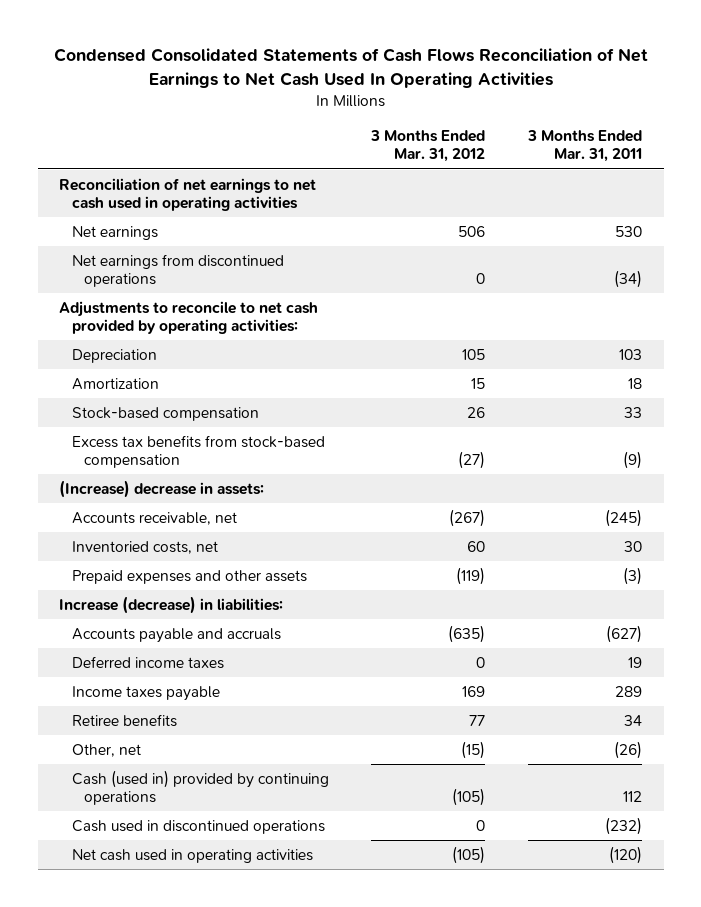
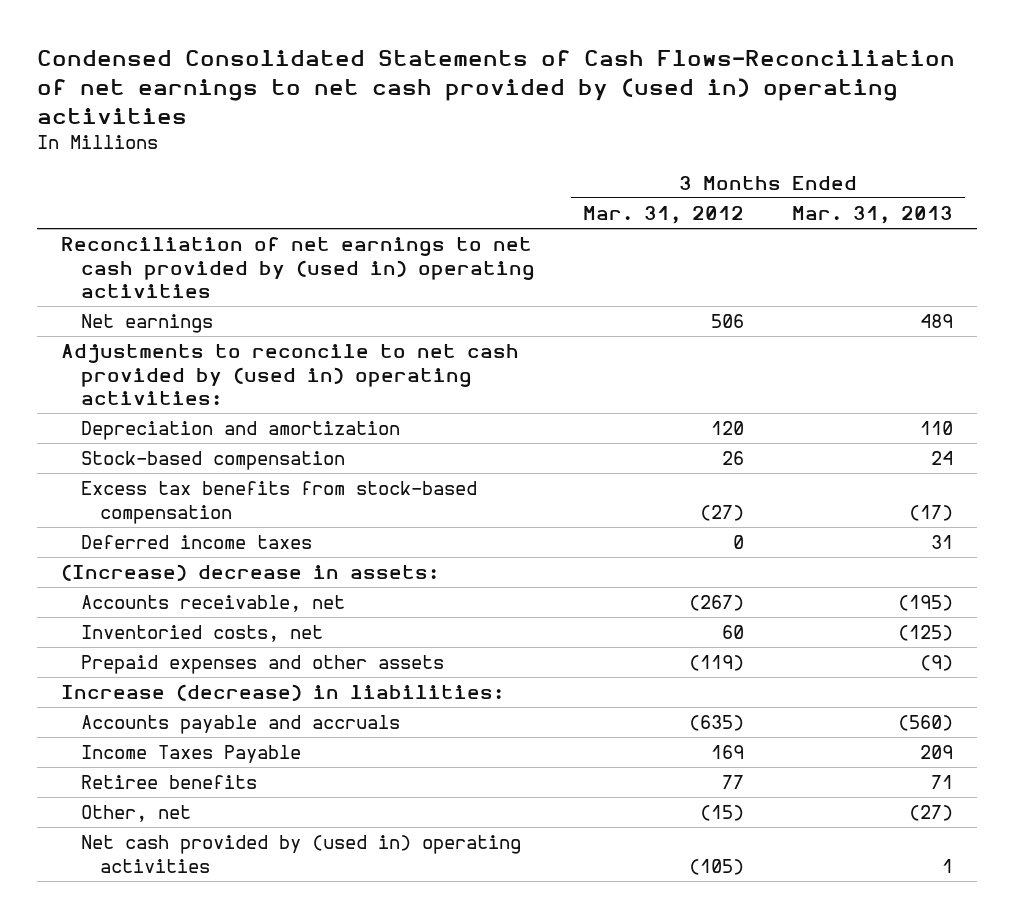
[53,48,648,89] Condensed Consolidated Statements of Cash Flows Reconciliation of Net Earnings to Net Cash Used In Operating Activities -> [36,49,955,124] Condensed Consolidated Statements of Cash Flows-Reconciliation of net earnings to net cash provided by (used in) operating activities
[527,129,643,163] 3 Months Ended Mar. 31, 2011 -> none
none -> [791,205,953,224] Mar. 31, 2013
[59,177,317,212] Reconciliation of net earnings to net cash used in operating activities -> [60,237,535,299] Reconciliation of net earnings to net cash provided by (used in) operating activities
[71,253,284,288] Net earnings from discontinued operations -> none
[71,348,157,363] Depreciation -> none
[71,377,159,390] Amortization -> none
[59,300,319,335] Adjustments to reconcile to net cash provided by operating activities: -> [60,344,519,406] Adjustments to reconcile to net cash provided by (used in) operating activities:
none -> [80,421,400,441] Depreciation and amortization
[71,655,224,669] Deferred income taxes -> [80,535,312,550] Deferred income taxes
[71,685,220,701] Income taxes payable -> [80,745,301,764] Income Taxes Payable
[71,819,325,834] Cash used in discontinued operations -> none
[71,848,313,863] Net cash used in operating activities -> none
[71,769,329,806] Cash (used in) provided by continuing operations -> [80,835,521,873] Net cash provided by (used in) operating activities

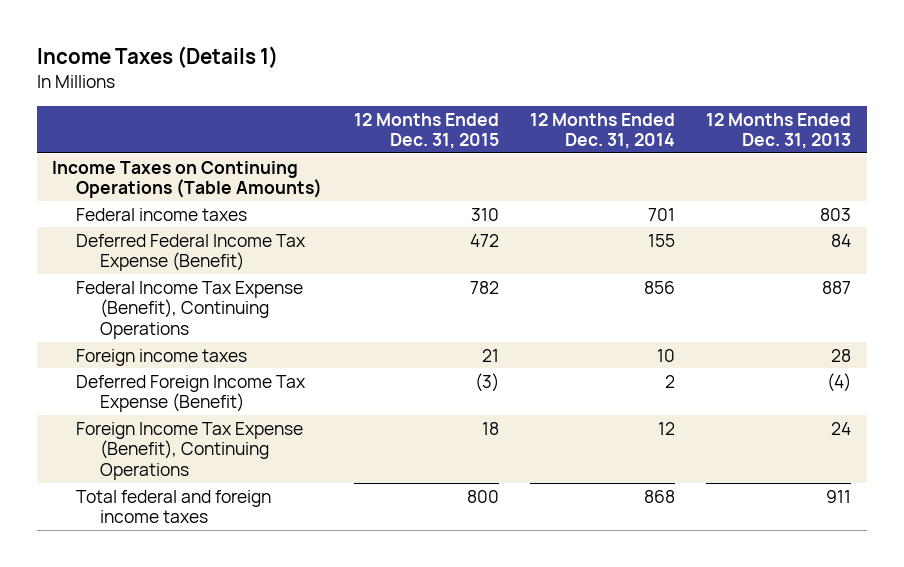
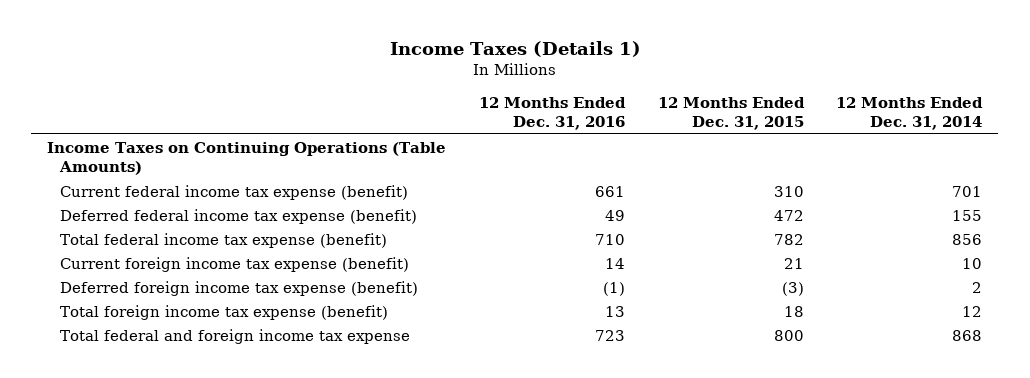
[706,112,852,150] 12 Months Ended Dec. 31, 2013 -> none
none -> [479,96,627,131] 12 Months Ended Dec. 31, 2016
[76,207,248,221] Federal income taxes -> [59,184,408,200] Current federal income tax expense (benefit)
[76,233,307,272] Deferred Federal Income Tax Expense (Benefit) -> [59,208,417,224] Deferred federal income tax expense (benefit)
[76,280,304,340] Federal Income Tax Expense (Benefit), Continuing Operations -> [59,232,387,248] Total federal income tax expense (benefit)
[76,348,248,366] Foreign income taxes -> [59,256,409,272] Current foreign income tax expense (benefit)
[76,374,307,413] Deferred Foreign Income Tax Expense (Benefit) -> [59,280,418,296] Deferred foreign income tax expense (benefit)
[76,421,304,481] Foreign Income Tax Expense (Benefit), Continuing Operations -> [59,304,388,320] Total foreign income tax expense (benefit)
[76,489,272,524] Total federal and foreign income taxes -> [59,328,410,344] Total federal and foreign income tax expense

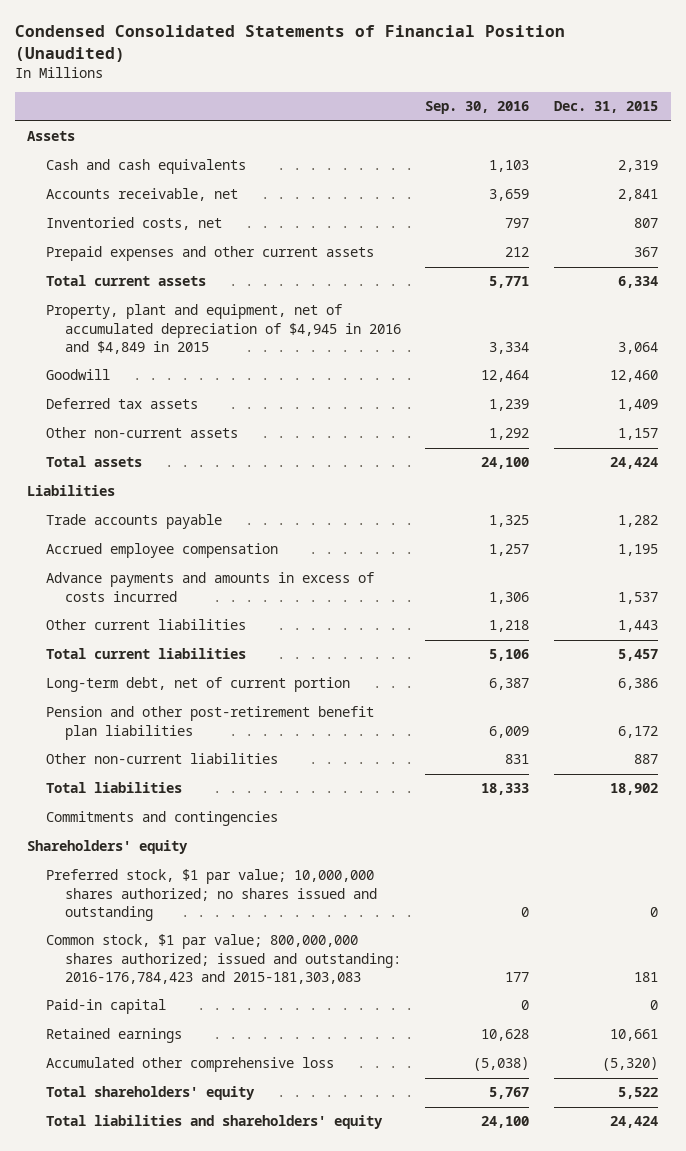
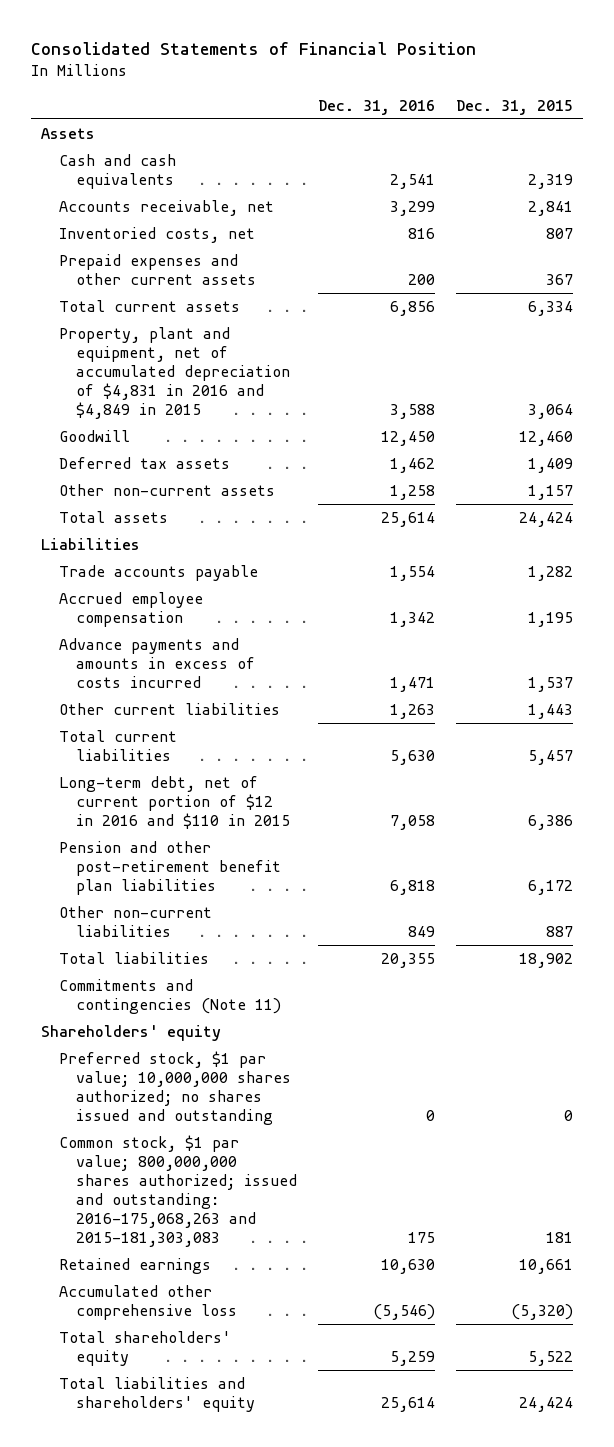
[15,24,566,62] Condensed Consolidated Statements of Financial Position (Unaudited) -> [30,42,476,56] Consolidated Statements of Financial Position
[425,101,530,115] Sep. 30, 2016 -> none
none -> [318,99,436,115] Dec. 31, 2016
[46,304,401,354] Property, plant and equipment, net of accumulated depreciation of $4,945 in 2016 and $4,849 in 2015 -> [58,326,291,420] Property, plant and equipment, net of accumulated depreciation of $4,831 in 2016 and $4,849 in 2015
[46,677,351,693] Long-term debt, net of current portion -> [58,775,291,829] Long-term debt, net of current portion of $12 in 2016 and $110 in 2015
[46,811,279,827] Commitments and contingencies -> [58,978,282,1014] Commitments and contingencies (Note 11)
[46,999,167,1015] Paid-in capital -> none
[46,934,401,984] Common stock, $1 par value; 800,000,000 shares authorized; issued and outstanding: 2016-176,784,423 and 2015-181,303,083 -> [58,1134,298,1248] Common stock, $1 par value; 800,000,000 shares authorized; issued and outstanding: 2016-175,068,263 and 2015-181,303,083

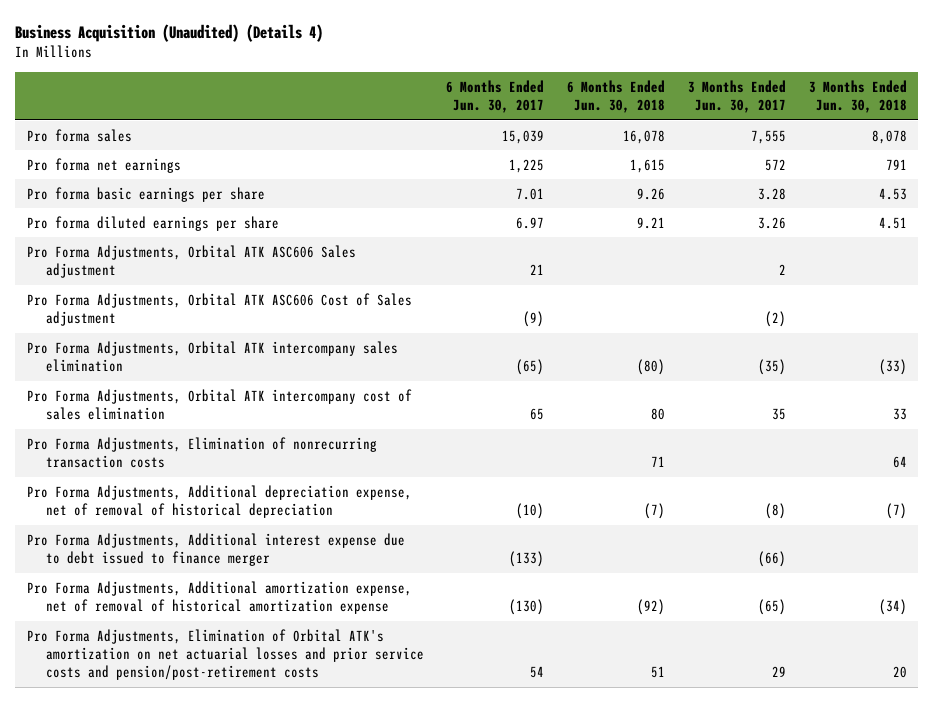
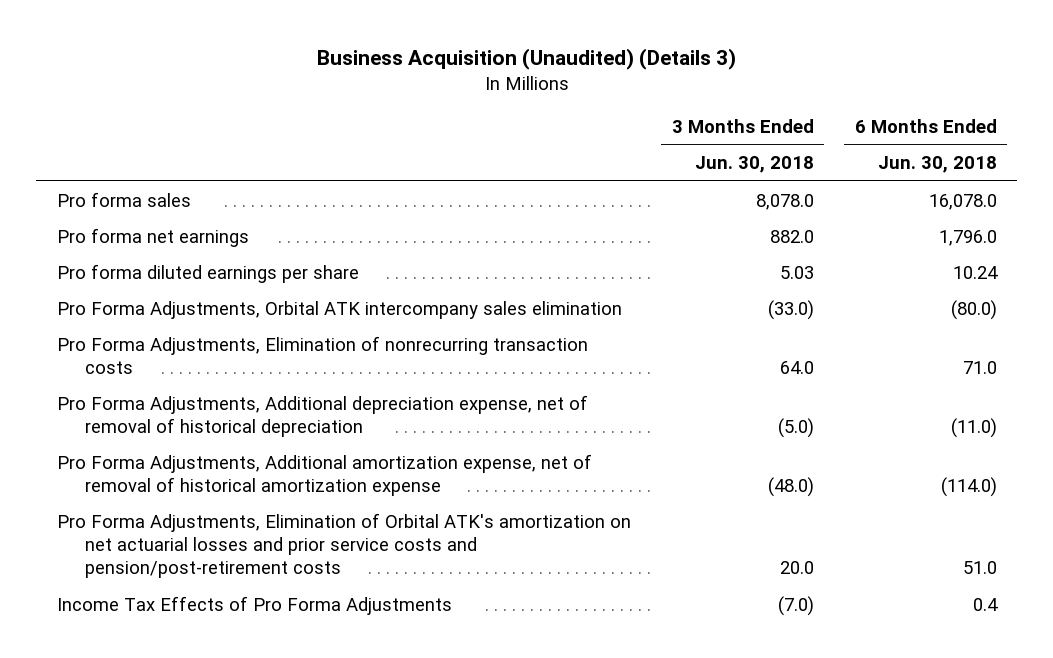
[15,23,324,42] Business Acquisition (Unaudited) (Details 4) -> [316,47,736,70] Business Acquisition (Unaudited) (Details 3)
[446,79,545,113] 6 Months Ended Jun. 30, 2017 -> none
[688,79,787,113] 3 Months Ended Jun. 30, 2017 -> none
[26,186,265,202] Pro forma basic earnings per share -> none
[26,244,356,279] Pro Forma Adjustments, Orbital ATK ASC606 Sales adjustment -> none
[26,292,412,327] Pro Forma Adjustments, Orbital ATK ASC606 Cost of Sales adjustment -> none
[26,388,412,421] Pro Forma Adjustments, Orbital ATK intercompany cost of sales elimination -> none
[26,532,405,567] Pro Forma Adjustments, Additional interest expense due to debt issued to finance merger -> none
[623,129,666,144] 16,078 -> [928,193,997,210] 16,078.0
[871,129,907,144] 8,078 -> [755,193,814,210] 8,078.0
[630,158,666,173] 1,615 -> [938,229,997,246] 1,796.0
[885,158,907,170] 791 -> [769,229,814,243] 882.0
[637,216,666,229] 9.21 -> [952,265,998,279] 10.24
[878,216,907,229] 4.51 -> [779,265,814,279] 5.03
[637,359,666,376] (80) -> [950,299,997,320] (80.0)
[878,359,907,376] (33) -> [767,299,814,320] (33.0)
[651,456,666,468] 71 -> [962,360,997,374] 71.0
[892,456,907,469] 64 -> [779,360,814,374] 64.0
[644,503,666,520] (7) -> [950,417,997,438] (11.0)
[885,503,907,520] (7) -> [777,417,814,438] (5.0)
[637,599,666,616] (92) -> [940,476,997,497] (114.0)
[878,599,907,616] (34) -> [767,476,814,497] (48.0)
[651,666,666,679] 51 -> [962,561,997,575] 51.0
[892,666,907,679] 20 -> [779,561,814,575] 20.0
none -> [56,595,452,615] Income Tax Effects of Pro Forma Adjustments

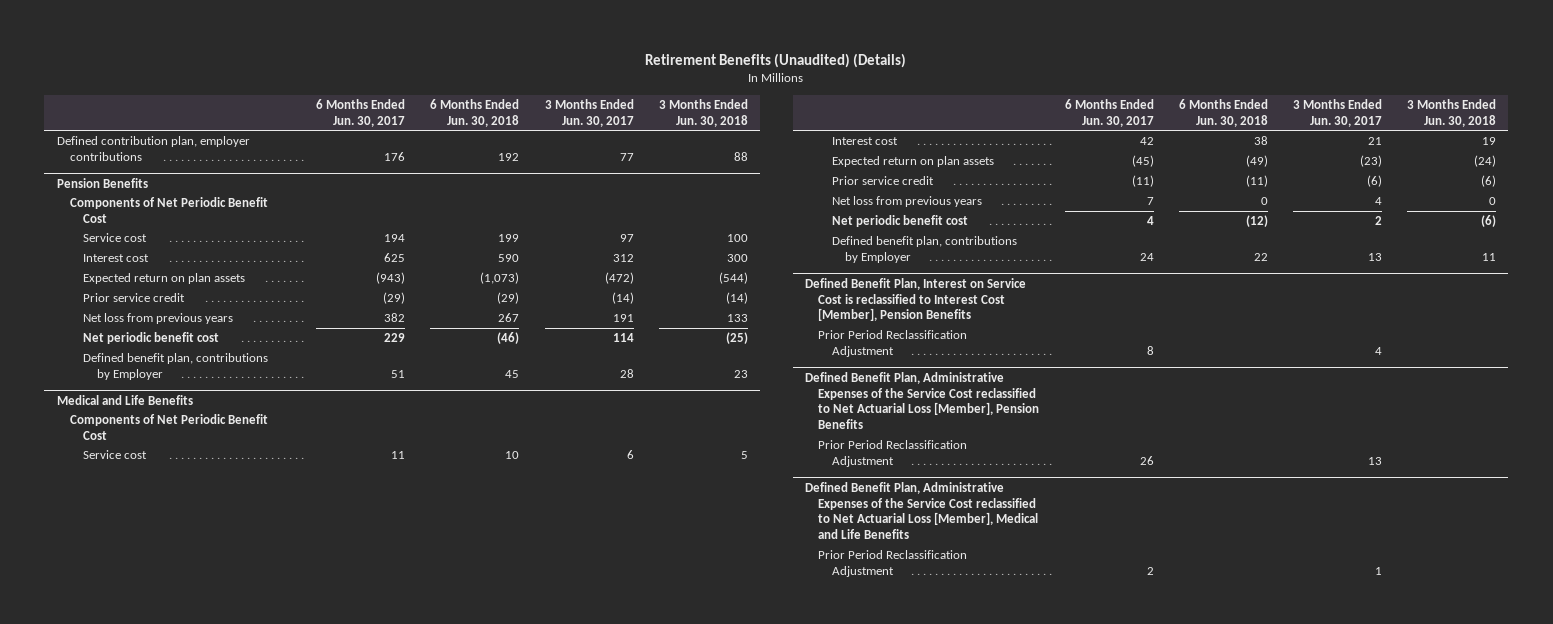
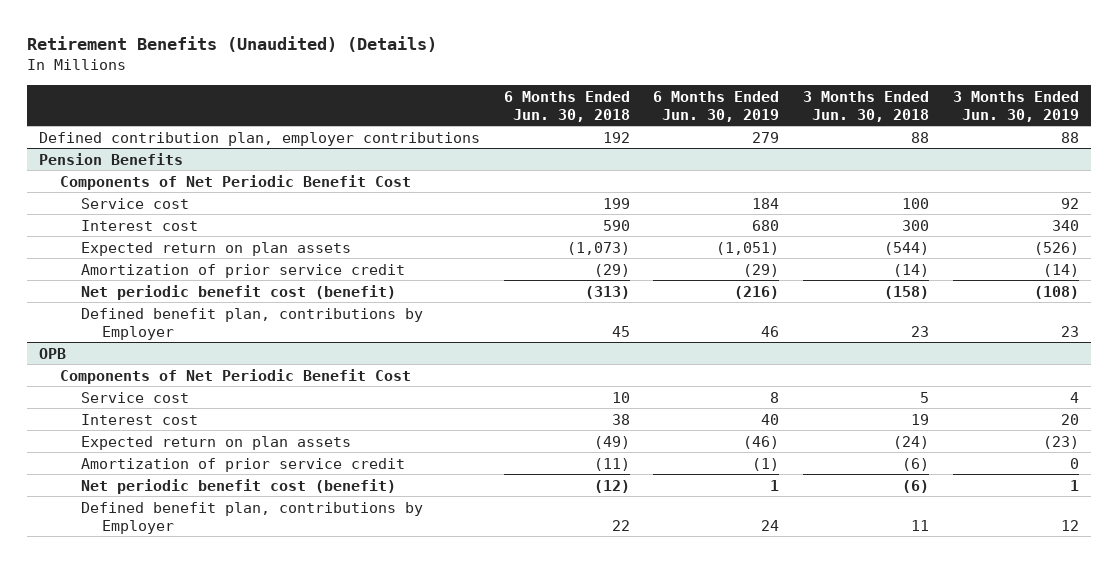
[316,98,406,127] 6 Months Ended Jun. 30, 2017 -> none
[544,98,634,127] 3 Months Ended Jun. 30, 2017 -> none
none -> [653,90,780,122] 6 Months Ended Jun. 30, 2019
none -> [952,90,1079,122] 3 Months Ended Jun. 30, 2019
[83,312,234,324] Net loss from previous years -> none
[83,292,186,302] Prior service credit -> [80,263,405,278] Amortization of prior service credit
[83,331,220,344] Net periodic benefit cost -> [80,284,396,300] Net periodic benefit cost (benefit)
[497,331,520,344] (46) -> [584,285,630,299] (313)
[725,331,748,344] (25) -> [884,285,930,299] (158)
[57,394,194,405] Medical and Life Benefits -> [39,347,67,359] OPB
[831,195,982,207] Net loss from previous years -> none
[831,175,934,185] Prior service credit -> [80,457,405,472] Amortization of prior service credit
[831,214,968,227] Net periodic benefit cost -> [80,478,396,494] Net periodic benefit cost (benefit)
[805,277,1027,322] Defined Benefit Plan, Interest on Service Cost is reclassified to Interest Cost [Member], Pension Benefits -> none
[818,329,968,357] Prior Period Reclassification Adjustment -> none
[805,371,1040,430] Defined Benefit Plan, Administrative Expenses of the Service Cost reclassified to Net Actuarial Loss [Member], Pension Benefits -> none
[818,439,968,467] Prior Period Reclassification Adjustment -> none
[805,481,1039,540] Defined Benefit Plan, Administrative Expenses of the Service Cost reclassified to Net Actuarial Loss [Member], Medical and Life Benefits -> none
[818,549,968,577] Prior Period Reclassification Adjustment -> none

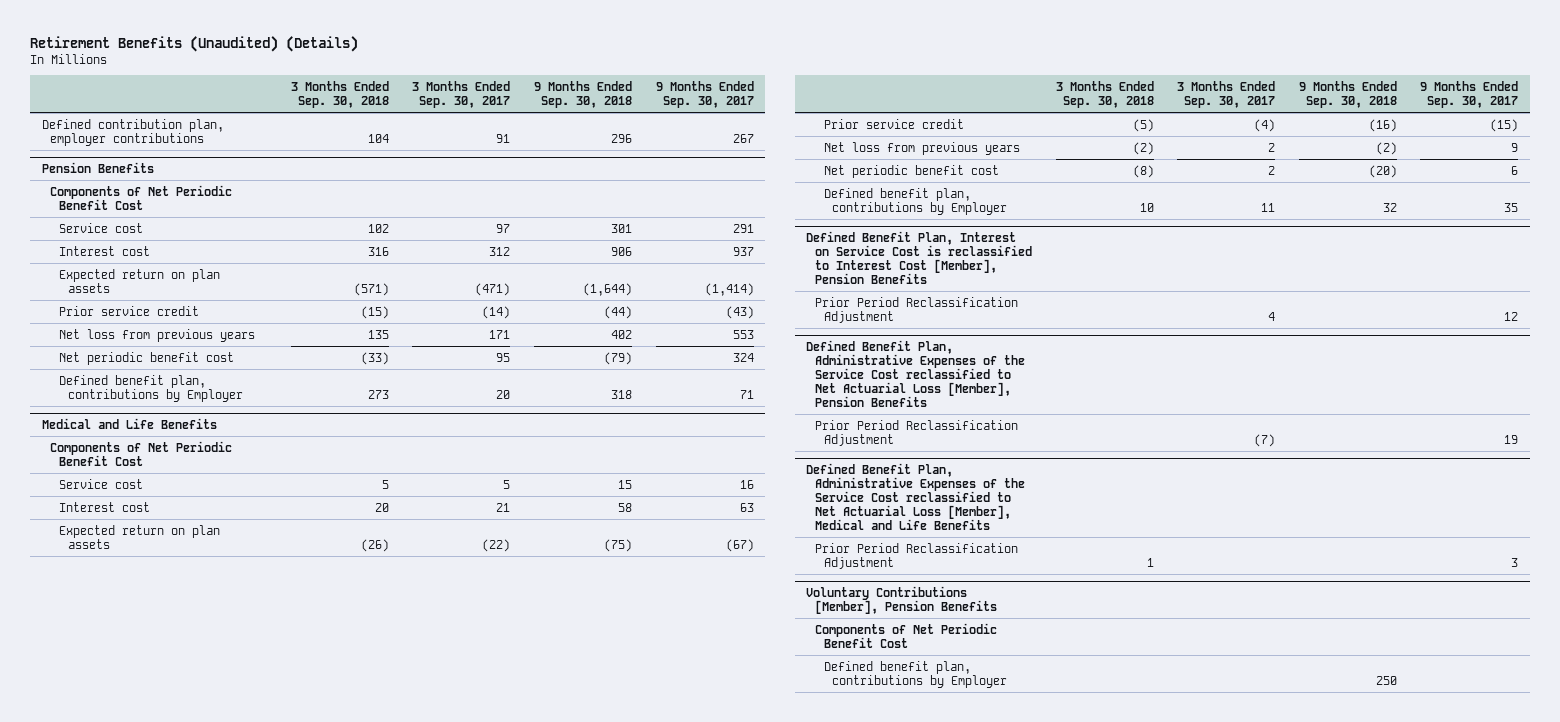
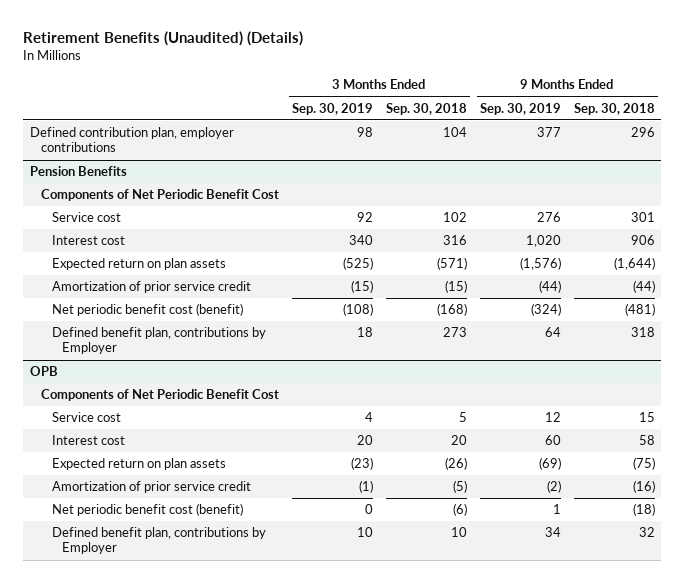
[412,80,511,108] 3 Months Ended Sep. 30, 2017 -> none
[655,80,754,108] 9 Months Ended Sep. 30, 2017 -> none
none -> [291,102,373,115] Sep. 30, 2019
none -> [479,102,561,115] Sep. 30, 2019
[59,328,256,342] Net loss from previous years -> none
[59,305,200,316] Prior service credit -> [51,281,251,294] Amortization of prior service credit
[59,351,235,365] Net periodic benefit cost -> [51,303,243,317] Net periodic benefit cost (benefit)
[360,351,389,365] (33) -> [436,303,467,317] (168)
[603,351,632,365] (79) -> [624,303,655,317] (481)
[41,417,217,429] Medical and Life Benefits -> [29,366,58,377] OPB
[823,141,1020,155] Net loss from previous years -> none
[823,118,964,129] Prior service credit -> [51,481,251,494] Amortization of prior service credit
[823,164,999,178] Net periodic benefit cost -> [51,503,243,517] Net periodic benefit cost (benefit)
[1132,164,1154,178] (8) -> [452,503,467,517] (6)
[1368,164,1397,178] (20) -> [632,503,655,517] (18)
[806,230,1033,284] Defined Benefit Plan, Interest on Service Cost is reclassified to Interest Cost [Member], Pension Benefits -> none
[815,296,1019,323] Prior Period Reclassification Adjustment -> none
[806,339,1026,407] Defined Benefit Plan, Administrative Expenses of the Service Cost reclassified to Net Actuarial Loss [Member], Pension Benefits -> none
[815,419,1019,446] Prior Period Reclassification Adjustment -> none
[806,462,1026,530] Defined Benefit Plan, Administrative Expenses of the Service Cost reclassified to Net Actuarial Loss [Member], Medical and Life Benefits -> none
[815,542,1019,569] Prior Period Reclassification Adjustment -> none
[806,585,998,614] Voluntary Contributions [Member], Pension Benefits -> none
[815,622,998,648] Components of Net Periodic Benefit Cost -> none
[823,660,1008,688] Defined benefit plan, contributions by Employer -> none

